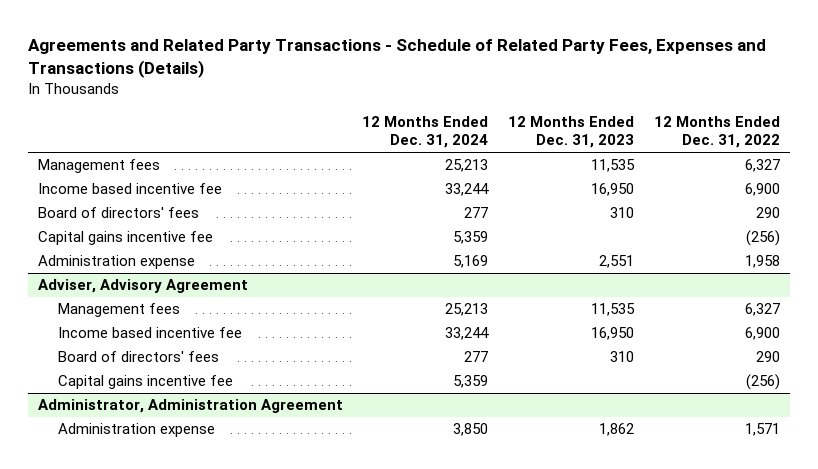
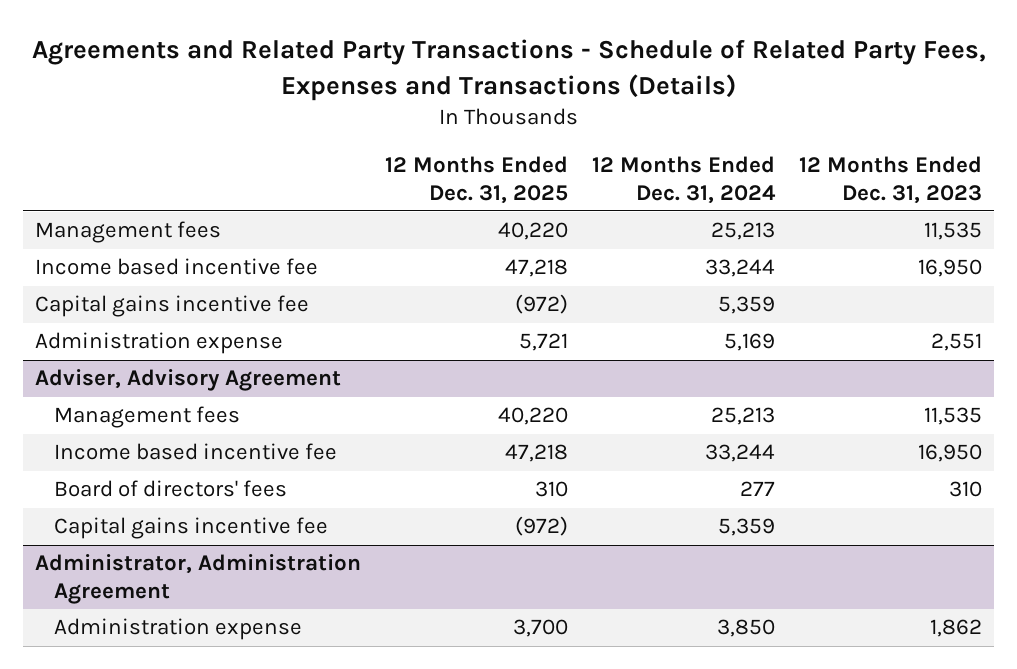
[654,115,781,149] 12 Months Ended Dec. 31, 2022 -> none
none -> [385,156,569,204] 12 Months Ended Dec. 31, 2025
[37,207,199,219] Board of directors' fees -> none

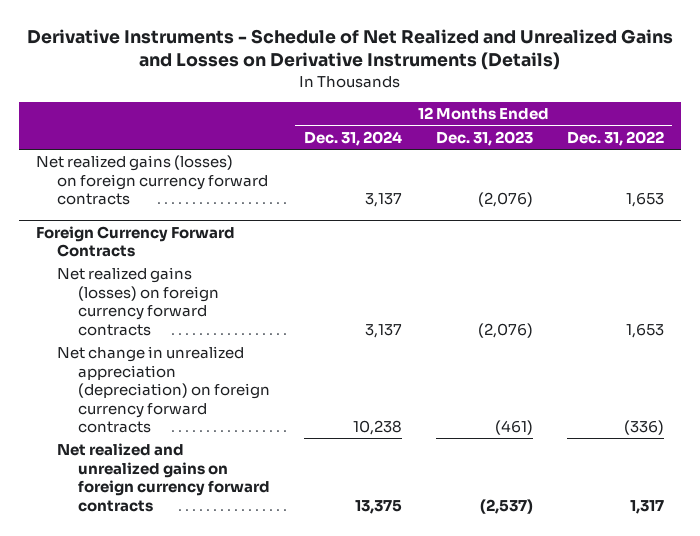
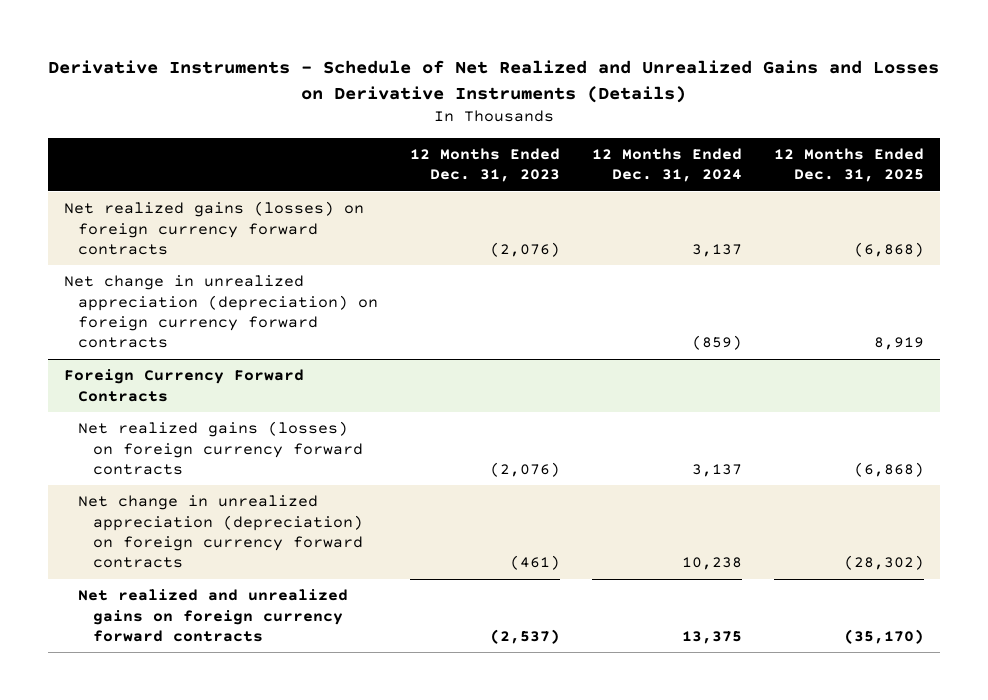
[566,130,664,146] Dec. 31, 2022 -> none
none -> [774,147,925,183] 12 Months Ended Dec. 31, 2025
none -> [63,275,379,349] Net change in unrealized appreciation (depreciation) on foreign currency forward contracts

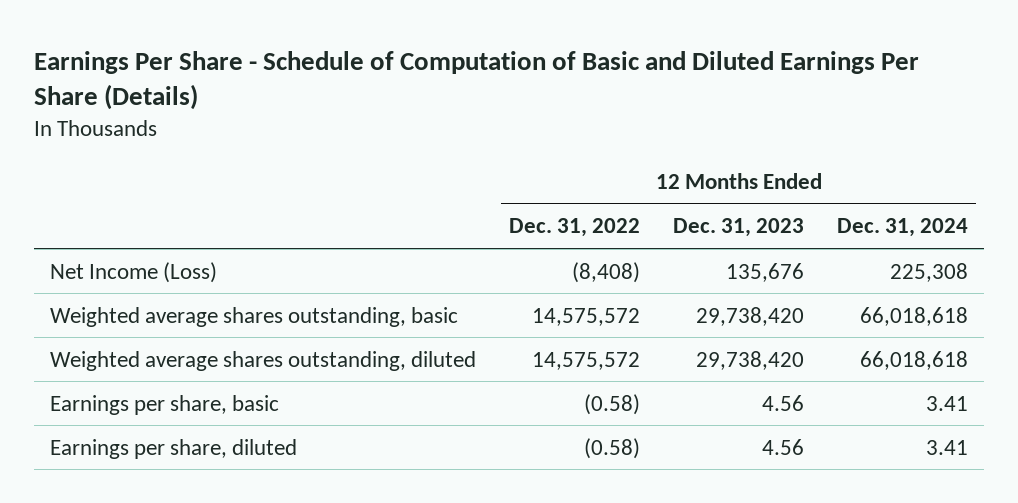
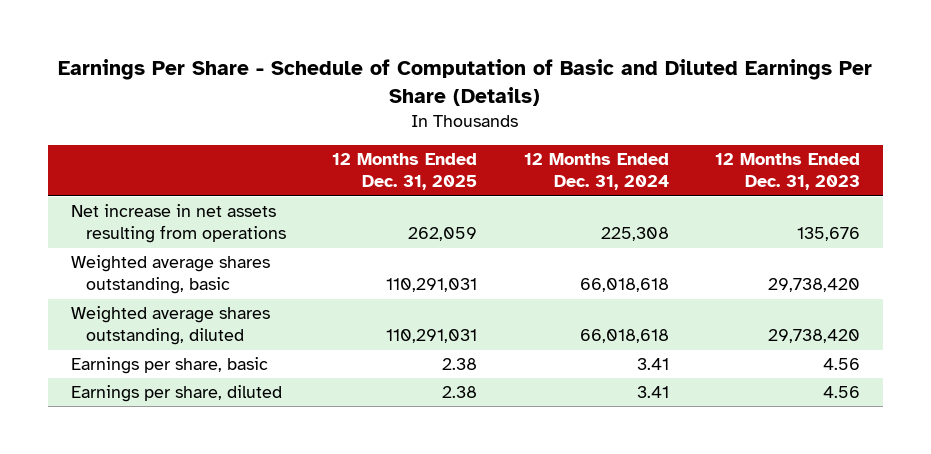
[509,218,641,238] Dec. 31, 2022 -> none
none -> [332,153,478,191] 12 Months Ended Dec. 31, 2025
[50,261,218,283] Net Income (Loss) -> [70,204,287,244] Net increase in net assets resulting from operations

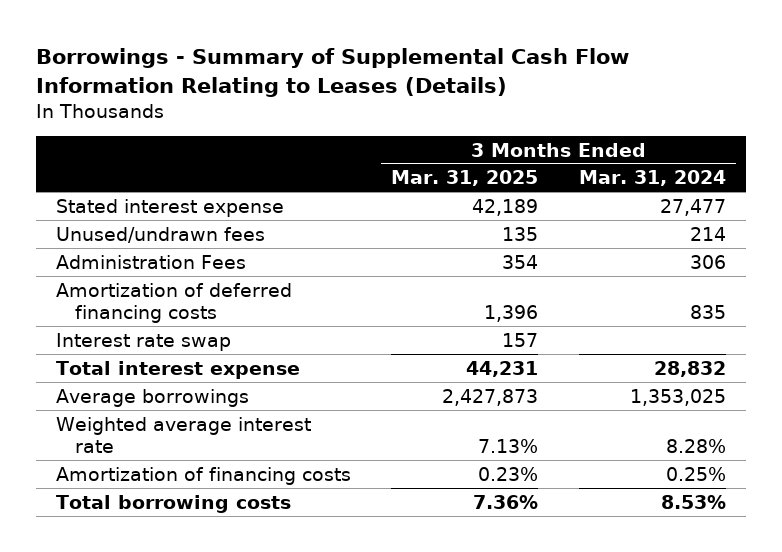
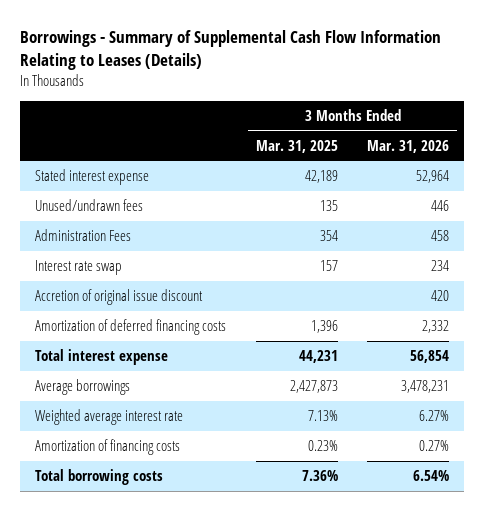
[578,170,726,187] Mar. 31, 2024 -> none
none -> [367,139,450,153] Mar. 31, 2026
none -> [34,289,203,306] Accretion of original issue discount
[55,282,292,324] Amortization of deferred financing costs -> [34,319,226,336] Amortization of deferred financing costs

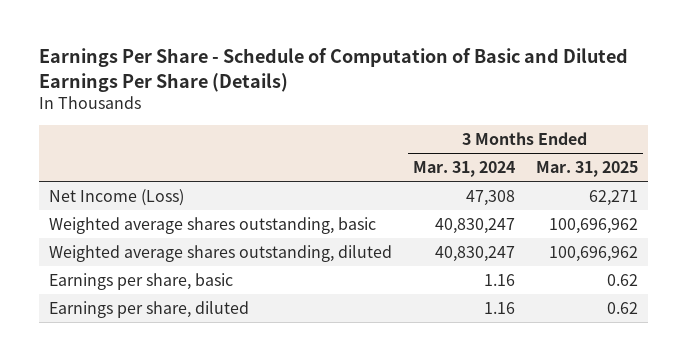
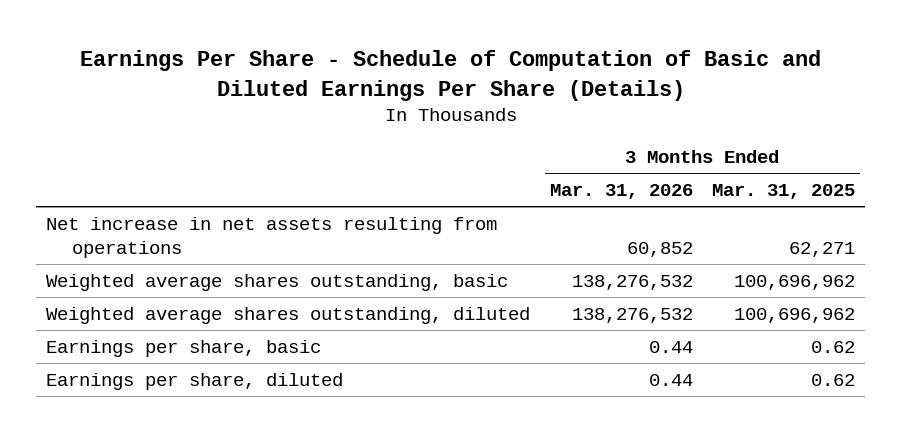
[412,161,515,178] Mar. 31, 2024 -> none
none -> [549,184,693,200] Mar. 31, 2026
[49,188,185,206] Net Income (Loss) -> [46,216,498,258] Net increase in net assets resulting from operations

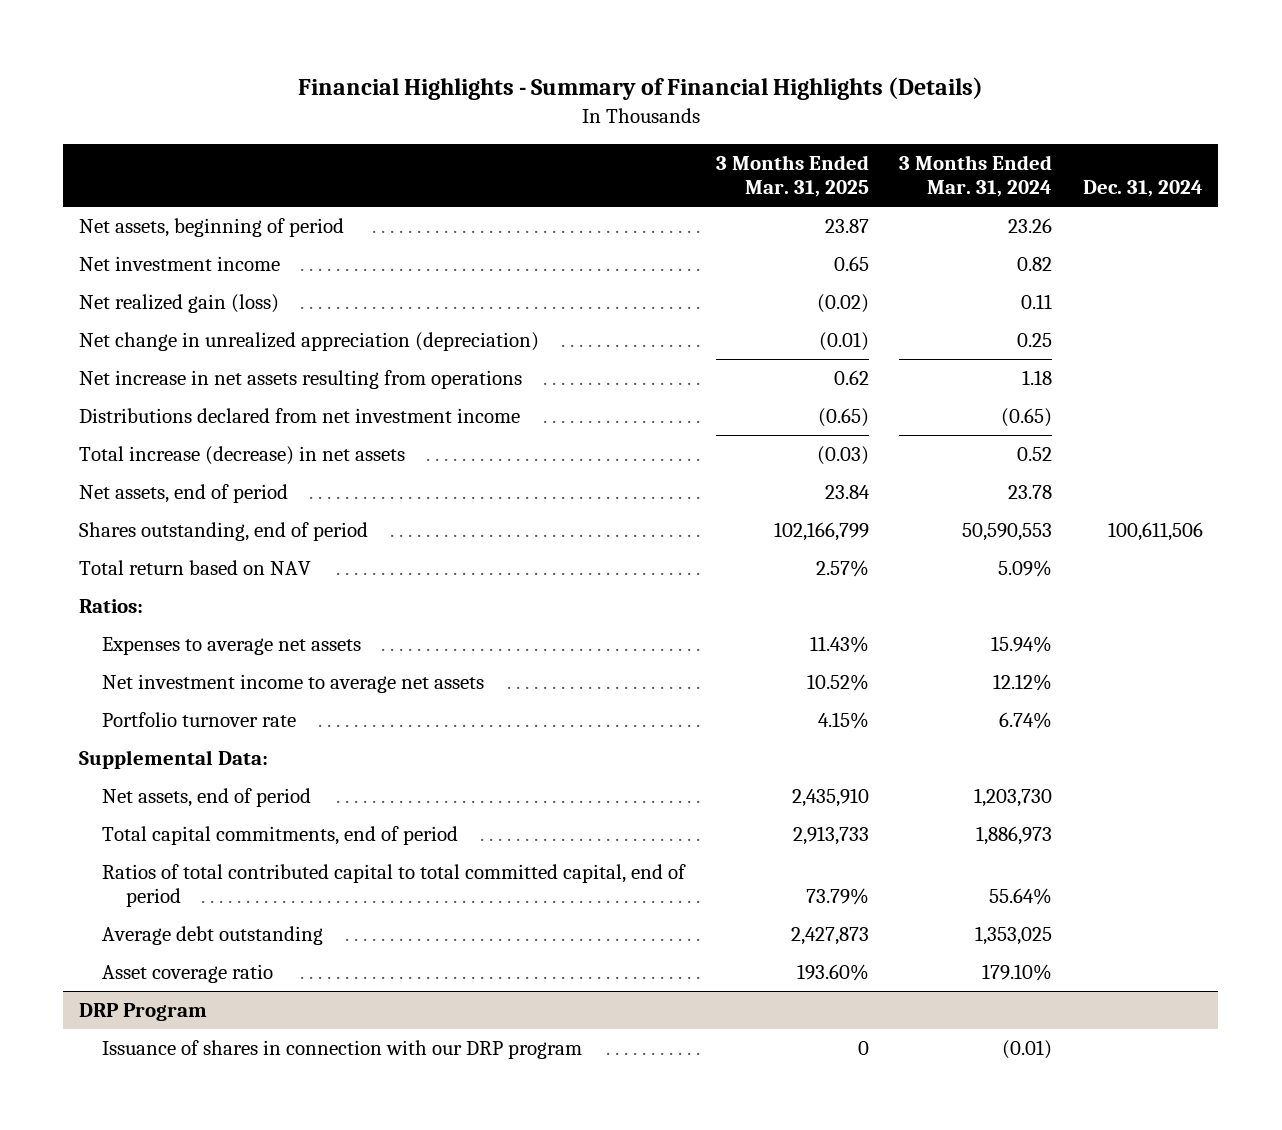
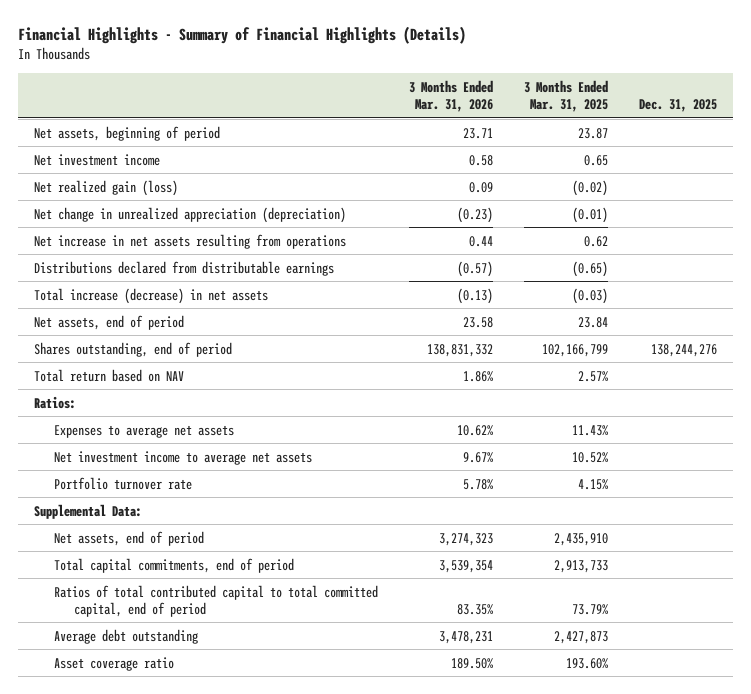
[899,154,1053,198] 3 Months Ended Mar. 31, 2024 -> none
[1082,180,1203,198] Dec. 31, 2024 -> none
none -> [408,79,493,112] 3 Months Ended Mar. 31, 2026
none -> [639,98,718,112] Dec. 31, 2025
[78,407,520,423] Distributions declared from net investment income -> [33,260,334,276] Distributions declared from distributable earnings
[78,1002,207,1021] DRP Program -> none
[102,1039,583,1059] Issuance of shares in connection with our DRP program -> none

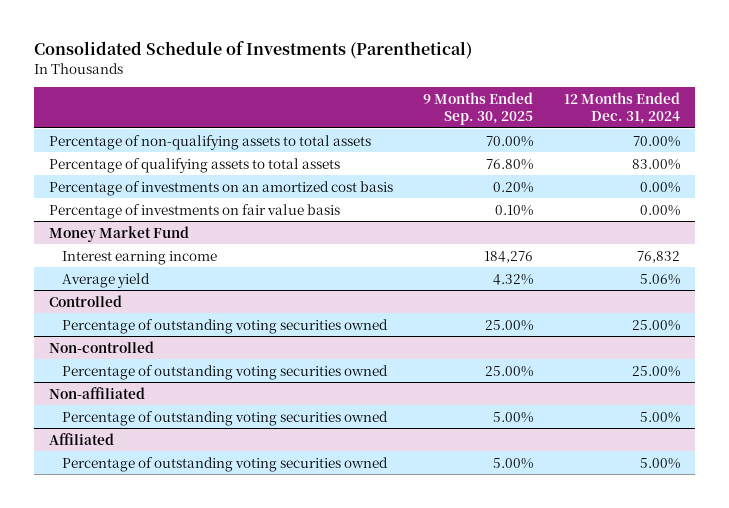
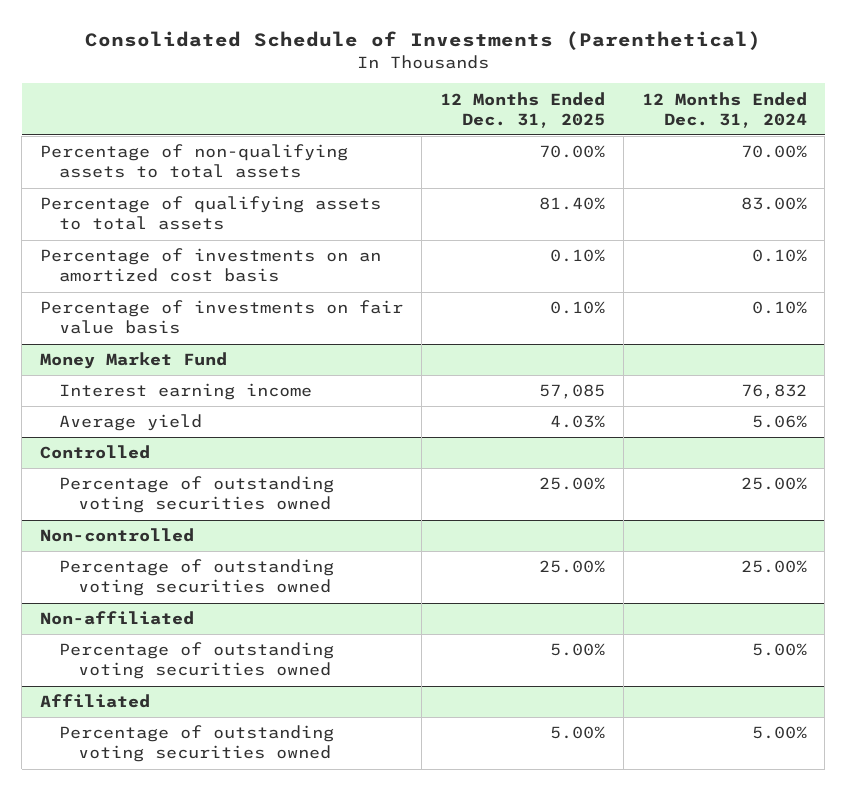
[423,91,534,126] 9 Months Ended Sep. 30, 2025 -> none
none -> [439,91,605,128] 12 Months Ended Dec. 31, 2025
[639,181,680,193] 0.00% -> [751,249,807,263] 0.10%
[639,204,680,216] 0.00% -> [751,301,807,315] 0.10%

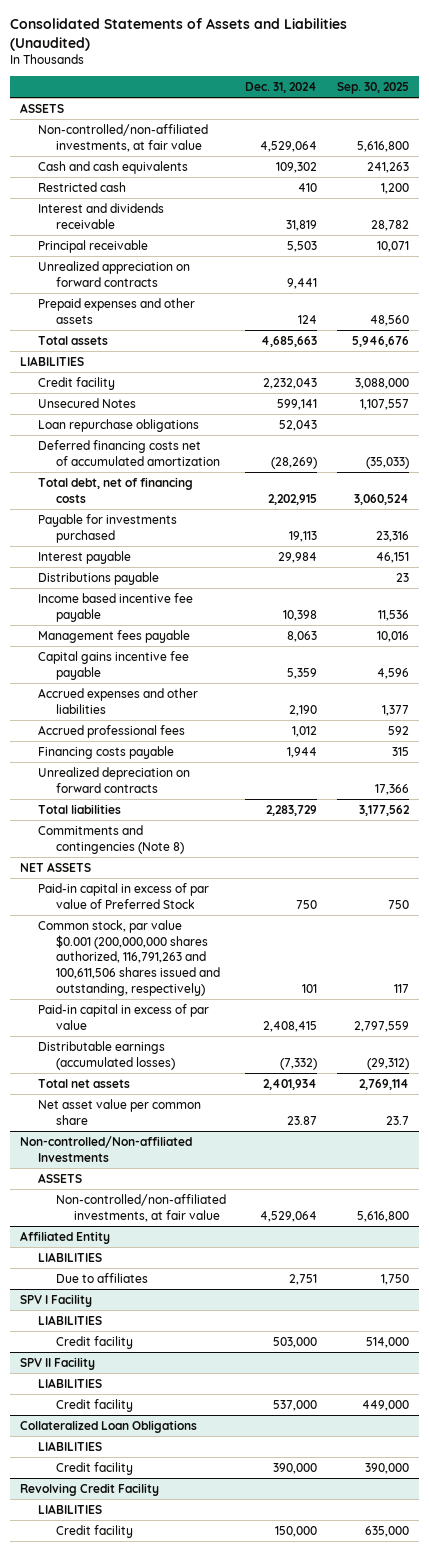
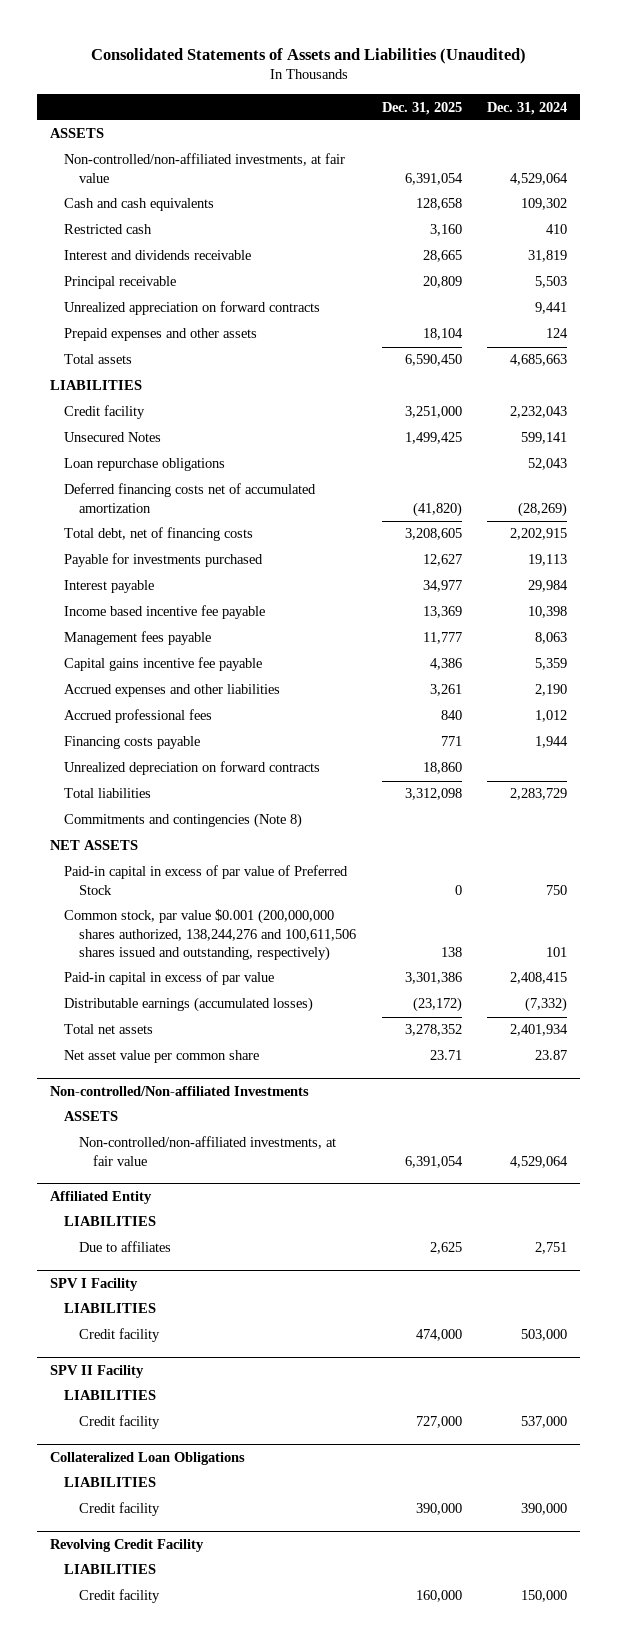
[336,82,409,95] Sep. 30, 2025 -> none
none -> [381,101,462,115] Dec. 31, 2025
[37,571,159,585] Distributions payable -> none
[37,919,220,996] Common stock, par value $0.001 (200,000,000 shares authorized, 116,791,263 and 100,611,506 shares issued and outstanding, respectively) -> [64,909,356,962] Common stock, par value $0.001 (200,000,000 shares authorized, 138,244,276 and 100,611,506 shares issued and outstanding, respectively)

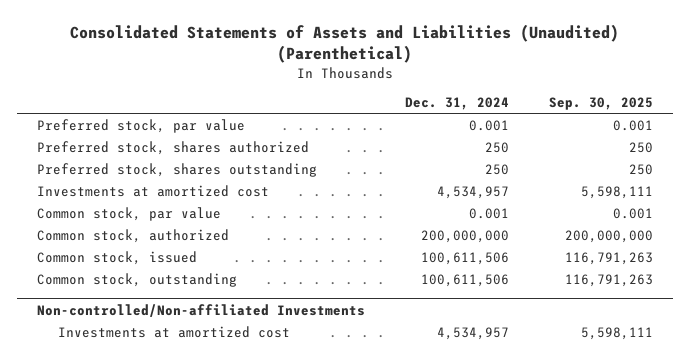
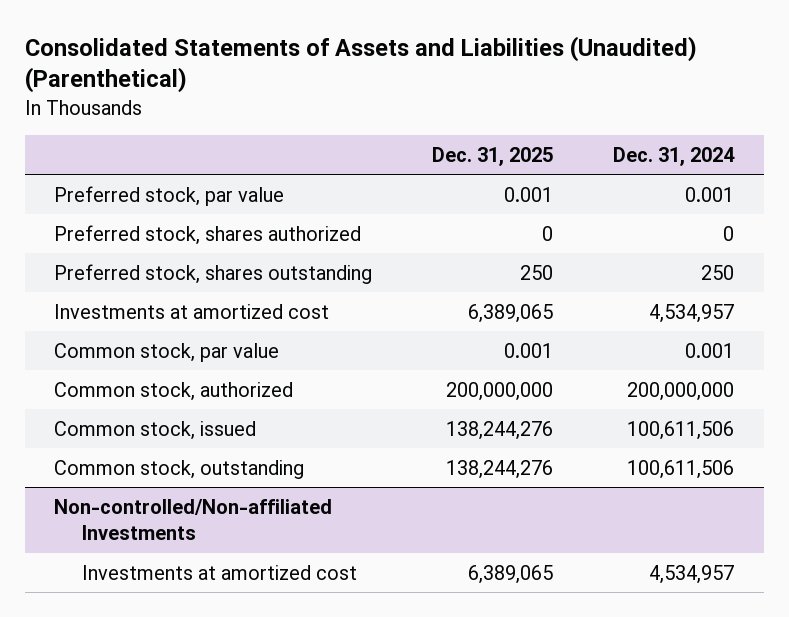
[548,97,653,111] Sep. 30, 2025 -> none
none -> [432,146,554,166] Dec. 31, 2025
[484,141,509,153] 250 -> [723,225,735,241] 0

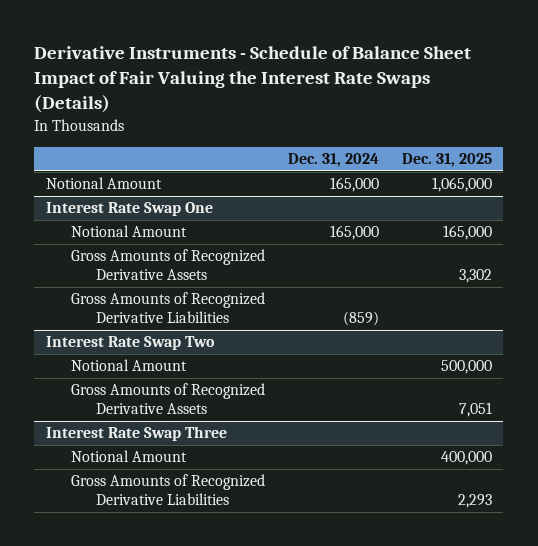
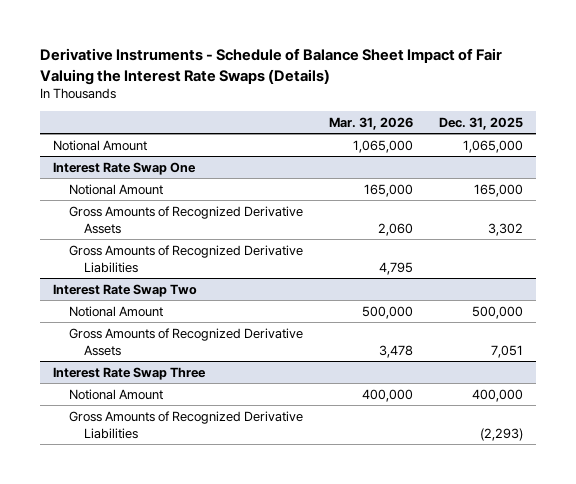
[287,153,379,168] Dec. 31, 2024 -> none
none -> [328,116,413,130] Mar. 31, 2026
[457,494,492,509] 2,293 -> [479,427,523,441] (2,293)

